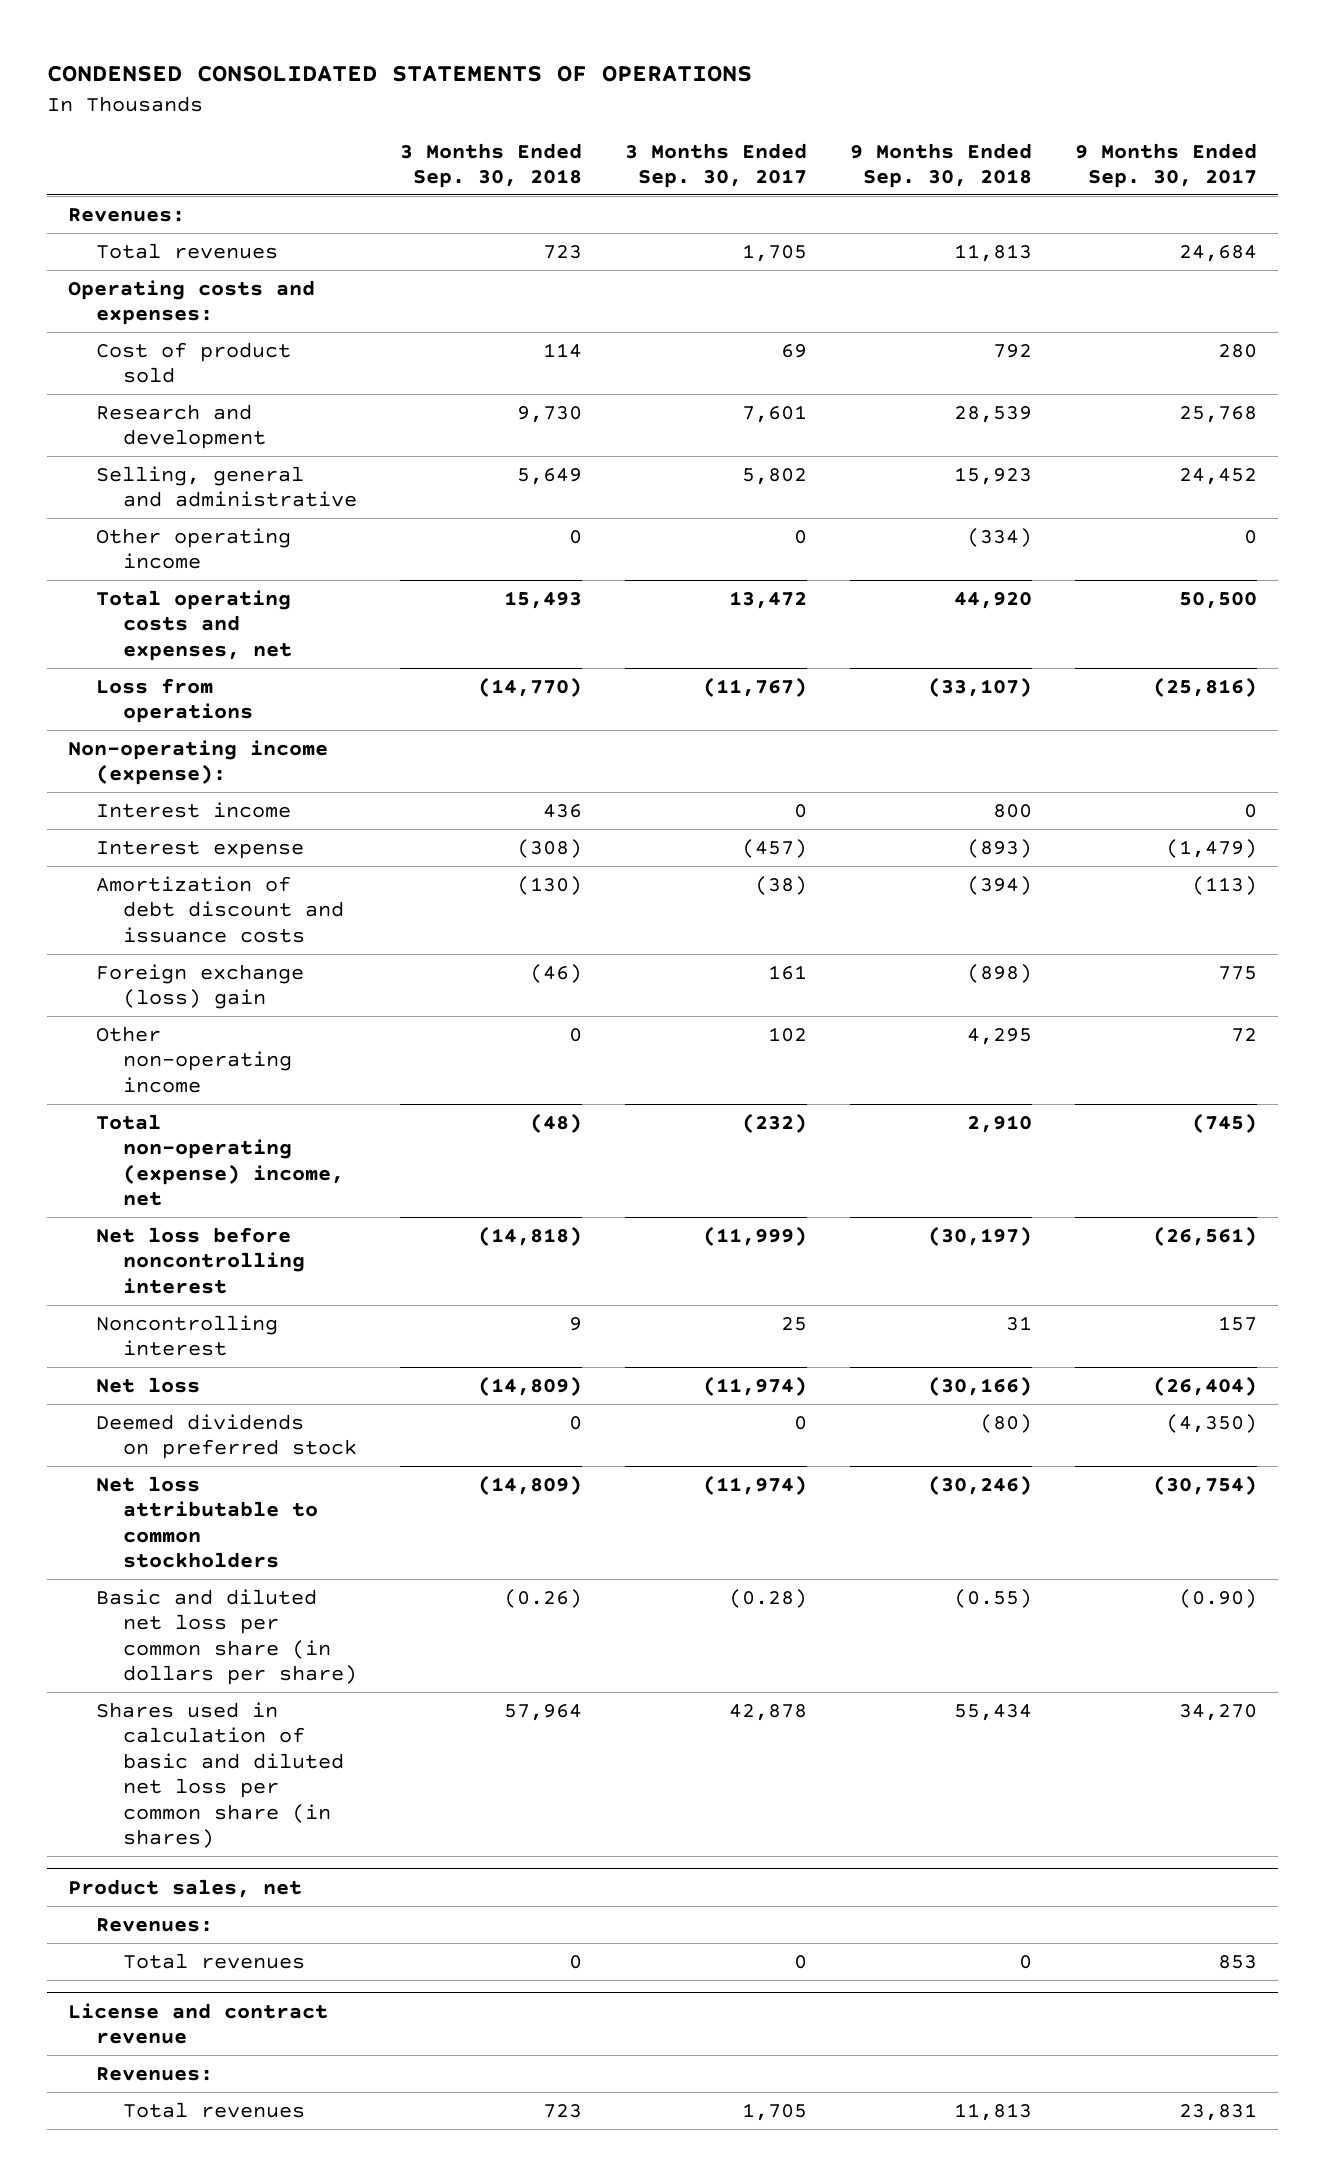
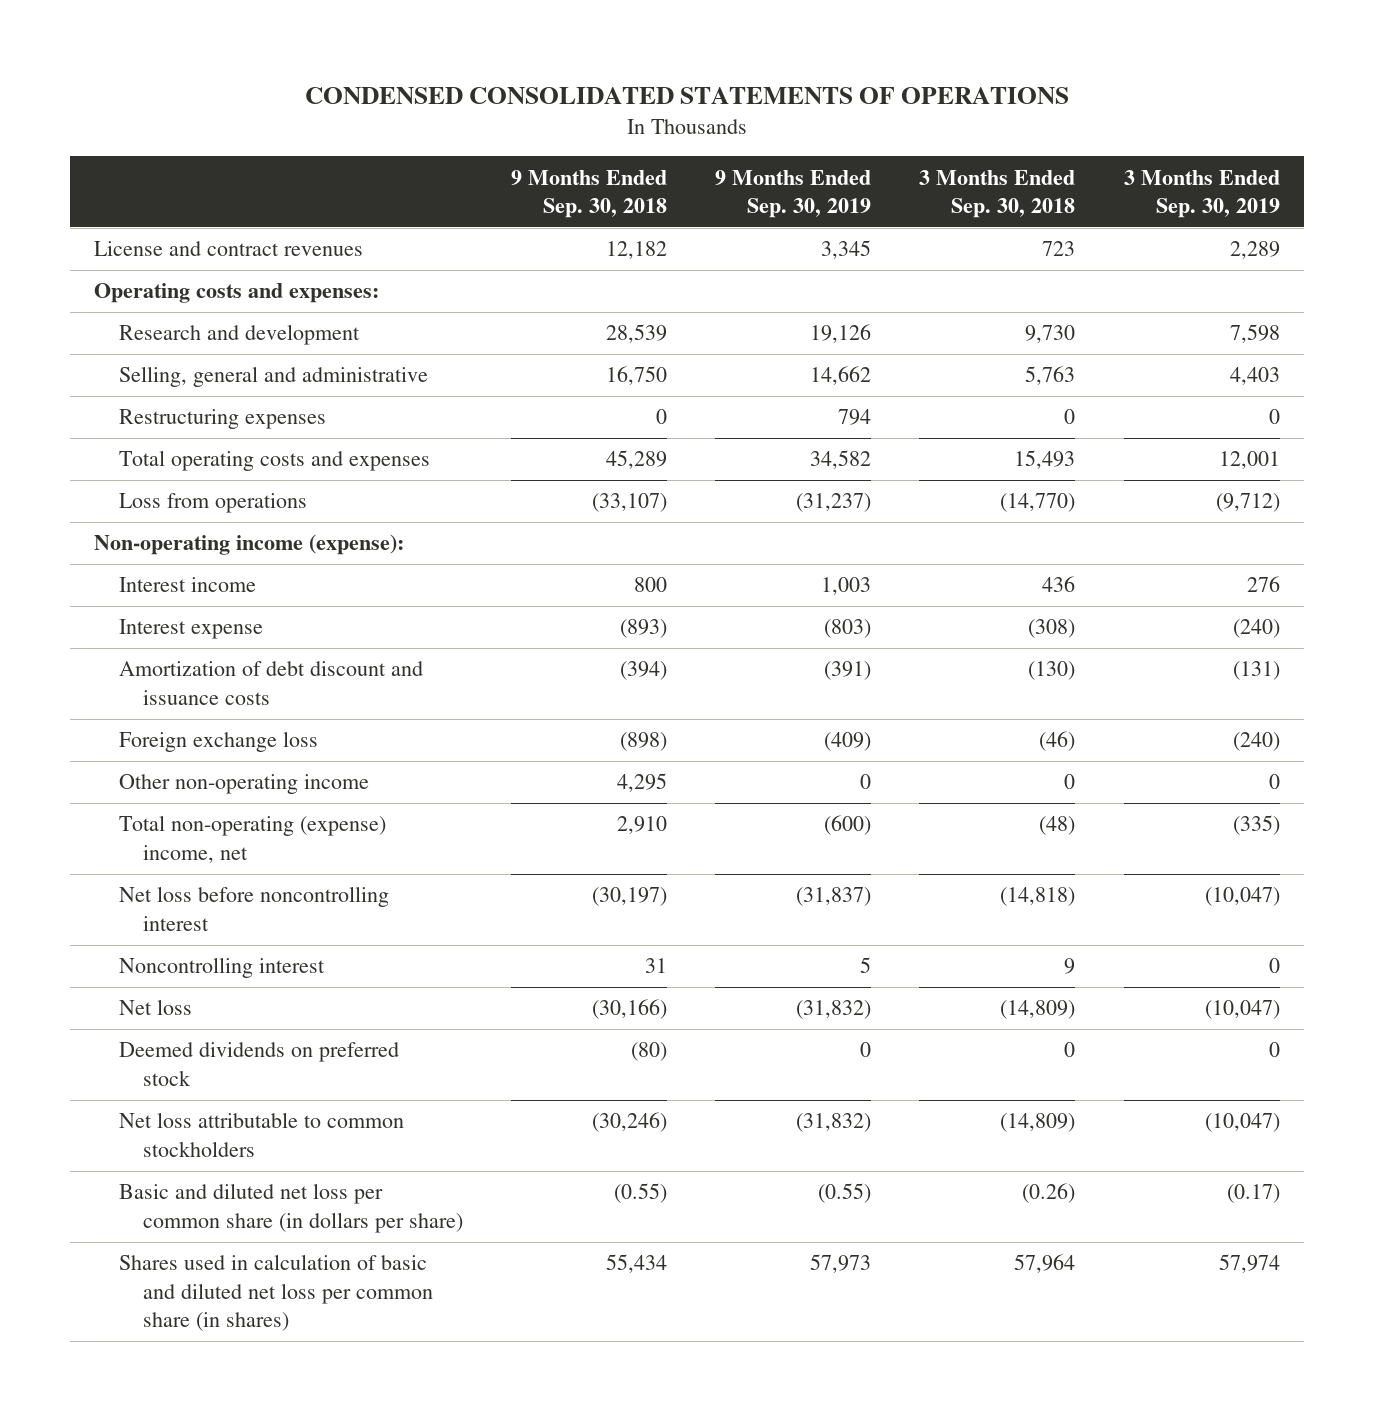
[624,142,807,189] 3 Months Ended Sep. 30, 2017 -> none
[1074,142,1257,189] 9 Months Ended Sep. 30, 2017 -> none
none -> [715,169,872,219] 9 Months Ended Sep. 30, 2019
none -> [1123,169,1280,219] 3 Months Ended Sep. 30, 2019
[68,207,186,222] Revenues: -> none
[95,242,278,259] Total revenues -> [94,241,364,257] License and contract revenues
[953,243,1032,262] 11,813 -> [606,241,668,260] 12,182
[95,341,291,384] Cost of product sold -> none
[95,527,291,570] Other operating income -> none
[516,467,582,485] 5,649 -> [1025,366,1076,386] 5,763
[953,466,1032,485] 15,923 -> [606,366,668,386] 16,750
none -> [118,409,326,430] Restructuring expenses
[95,589,292,661] Total operating costs and expenses, net -> [118,450,430,472] Total operating costs and expenses
[953,591,1032,609] 44,920 -> [606,450,668,470] 45,289
[95,963,304,1010] Foreign exchange (loss) gain -> [118,731,318,753] Foreign exchange loss
[68,1878,303,1898] Product sales, net -> none
[95,1917,213,1932] Revenues: -> none
[122,1952,305,1969] Total revenues -> none
[68,2002,329,2045] License and contract revenue -> none
[95,2066,213,2081] Revenues: -> none
[122,2101,305,2118] Total revenues -> none

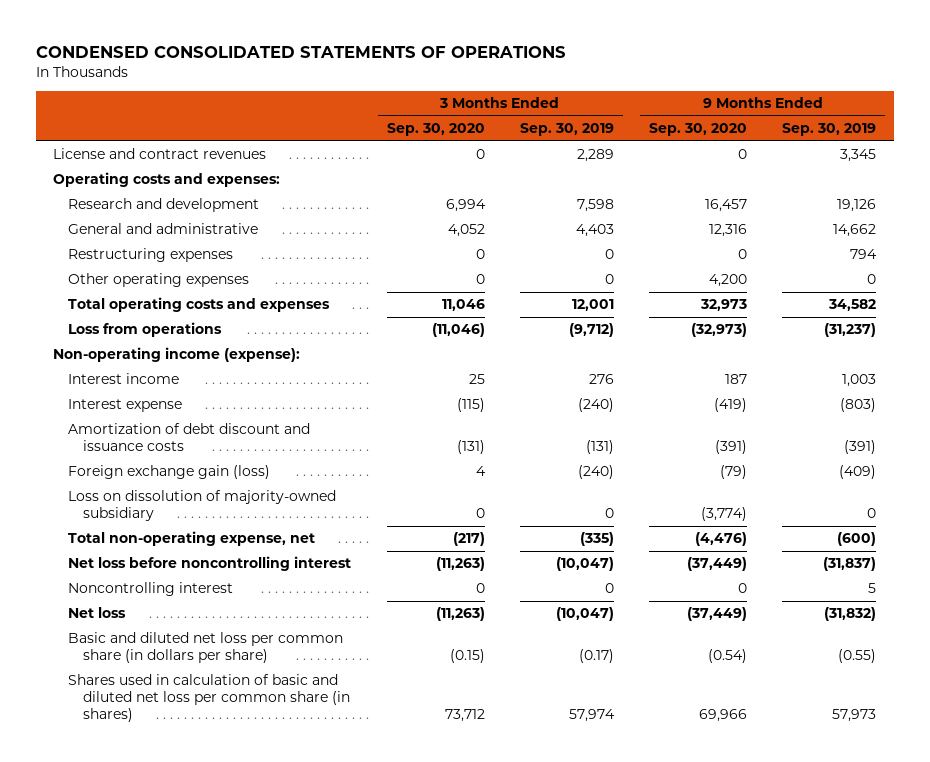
[511,169,668,219] 9 Months Ended Sep. 30, 2018 -> none
[919,169,1076,219] 3 Months Ended Sep. 30, 2018 -> none
none -> [386,123,485,137] Sep. 30, 2020
none -> [649,123,748,137] Sep. 30, 2020
[118,366,428,388] Selling, general and administrative -> [68,223,259,235] General and administrative
none -> [68,273,250,288] Other operating expenses
[118,731,318,753] Foreign exchange loss -> [68,465,271,480] Foreign exchange gain (loss)
[118,774,369,795] Other non-operating income -> [68,490,337,522] Loss on dissolution of majority-owned subsidiary
[118,815,386,863] Total non-operating (expense) income, net -> [68,531,316,547] Total non-operating expense, net
[118,1042,399,1086] Deemed dividends on preferred stock -> none
[118,1112,404,1157] Net loss attributable to common stockholders -> none

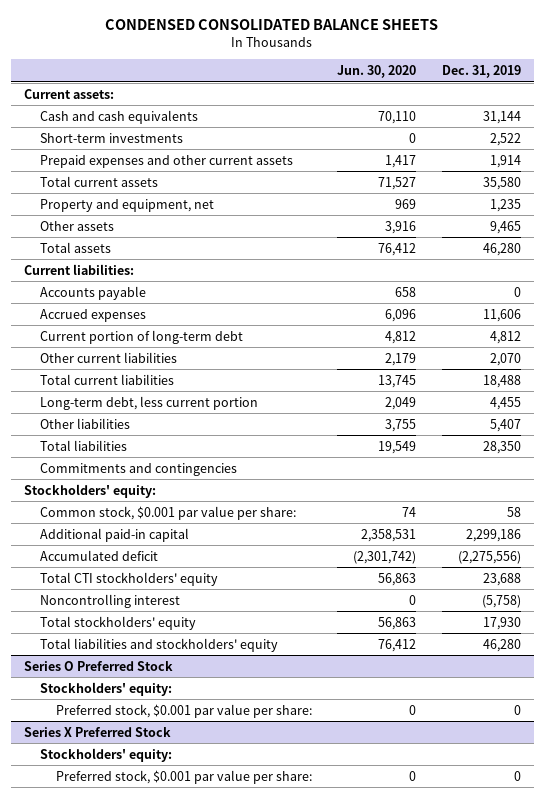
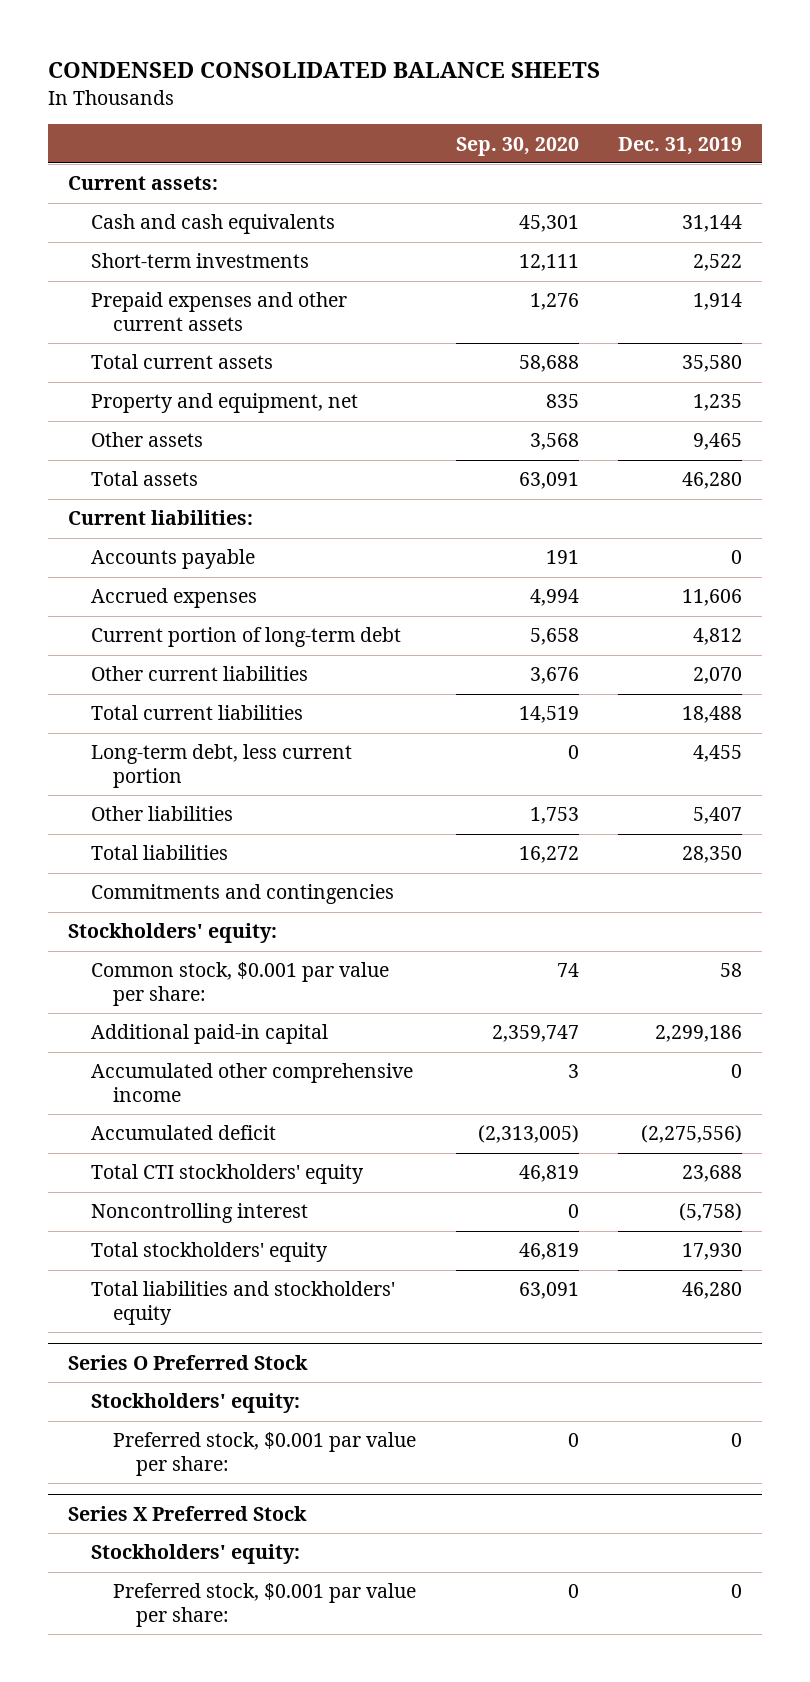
[337,65,417,79] Jun. 30, 2020 -> none
none -> [455,136,579,156] Sep. 30, 2020
none -> [90,1063,413,1102] Accumulated other comprehensive income

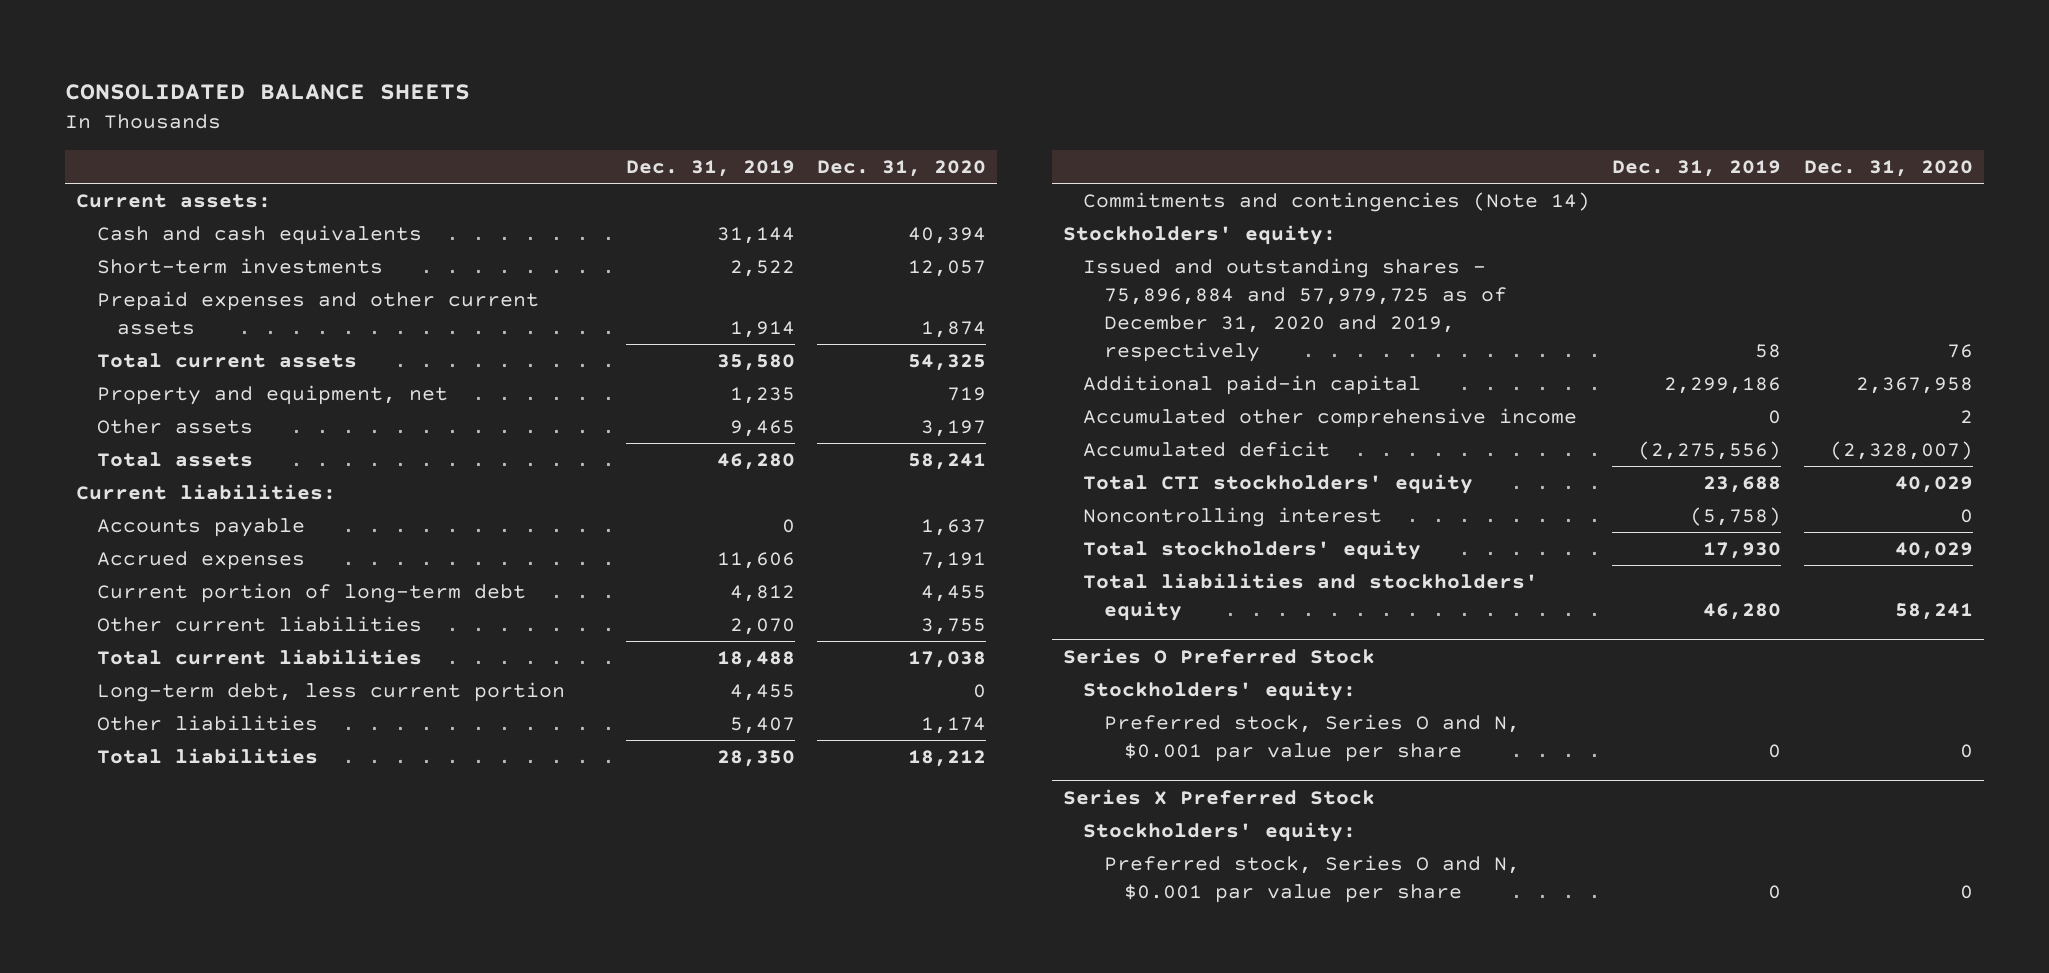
[47,62,600,79] CONDENSED CONSOLIDATED BALANCE SHEETS -> [64,83,470,100] CONSOLIDATED BALANCE SHEETS
[455,136,579,156] Sep. 30, 2020 -> none
none -> [817,159,987,177] Dec. 31, 2020
[90,884,394,905] Commitments and contingencies -> [1083,192,1591,213] Commitments and contingencies (Note 14)
[90,962,389,1006] Common stock, $0.001 par value per share: -> [1083,258,1507,362] Issued and outstanding shares - 75,896,884 and 57,979,725 as of December 31, 2020 and 2019, respectively
[113,1432,417,1476] Preferred stock, $0.001 par value per share: -> [1103,714,1520,763] Preferred stock, Series O and N, $0.001 par value per share
[113,1583,417,1627] Preferred stock, $0.001 par value per share: -> [1103,855,1520,904] Preferred stock, Series O and N, $0.001 par value per share

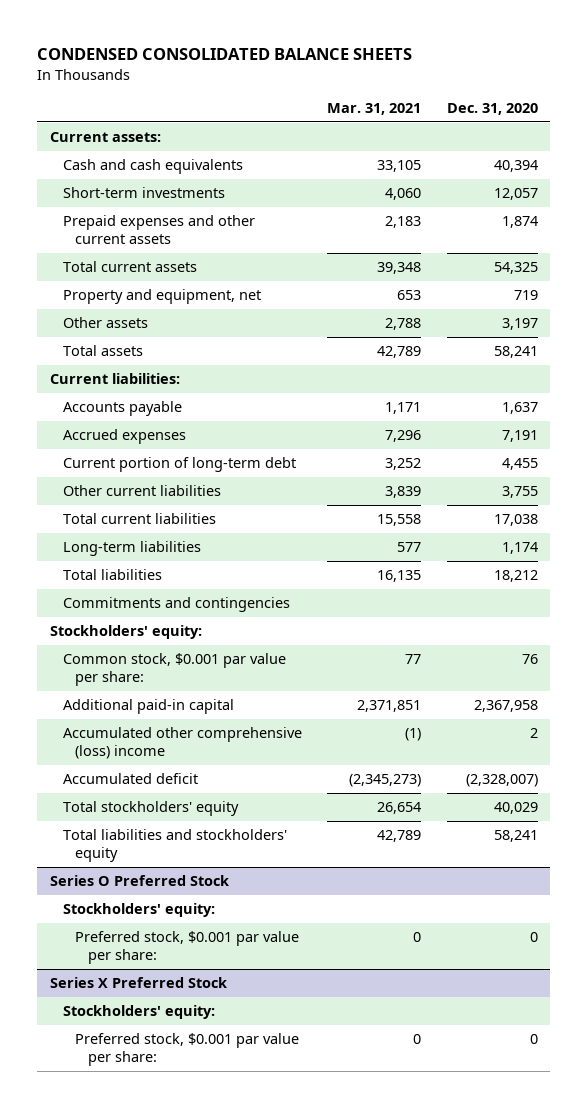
[64,83,470,100] CONSOLIDATED BALANCE SHEETS -> [37,48,413,61] CONDENSED CONSOLIDATED BALANCE SHEETS
[625,159,795,177] Dec. 31, 2019 -> none
none -> [327,103,422,116] Mar. 31, 2021
[96,682,565,703] Long-term debt, less current portion -> none
[96,715,318,732] Other liabilities -> [62,541,201,557] Long-term liabilities
[1083,192,1591,213] Commitments and contingencies (Note 14) -> [62,597,290,613] Commitments and contingencies
[1083,258,1507,362] Issued and outstanding shares - 75,896,884 and 57,979,725 as of December 31, 2020 and 2019, respectively -> [62,653,286,687] Common stock, $0.001 par value per share:
[1083,408,1578,429] Accumulated other comprehensive income -> [62,727,302,760] Accumulated other comprehensive (loss) income
[1083,474,1474,495] Total CTI stockholders' equity -> none
[1083,507,1383,528] Noncontrolling interest -> none
[1103,714,1520,763] Preferred stock, Series O and N, $0.001 par value per share -> [75,931,300,965] Preferred stock, $0.001 par value per share:
[1103,855,1520,904] Preferred stock, Series O and N, $0.001 par value per share -> [75,1033,300,1067] Preferred stock, $0.001 par value per share:

